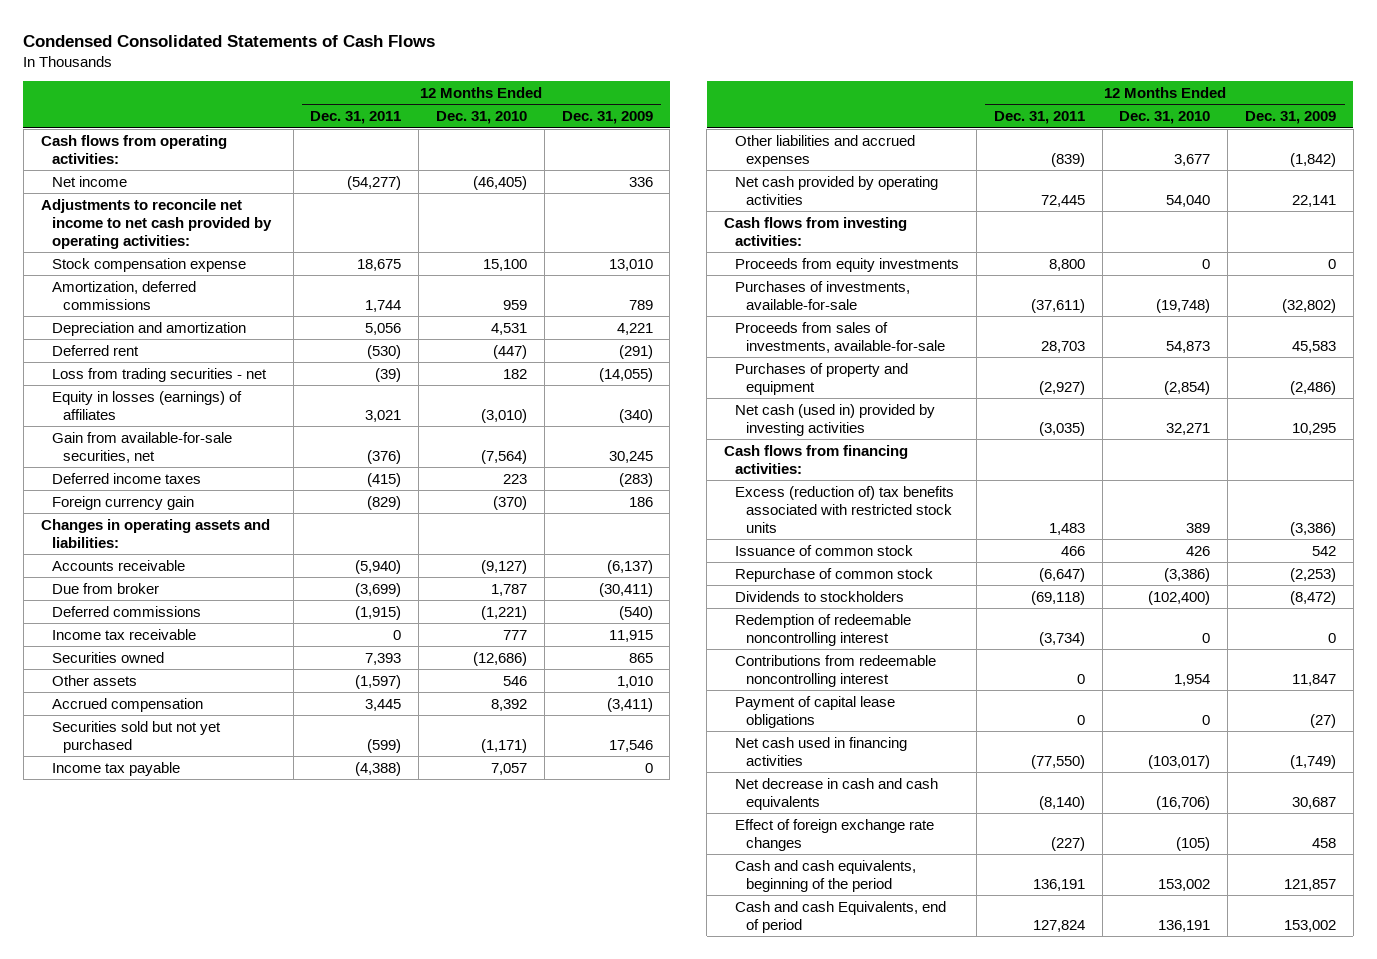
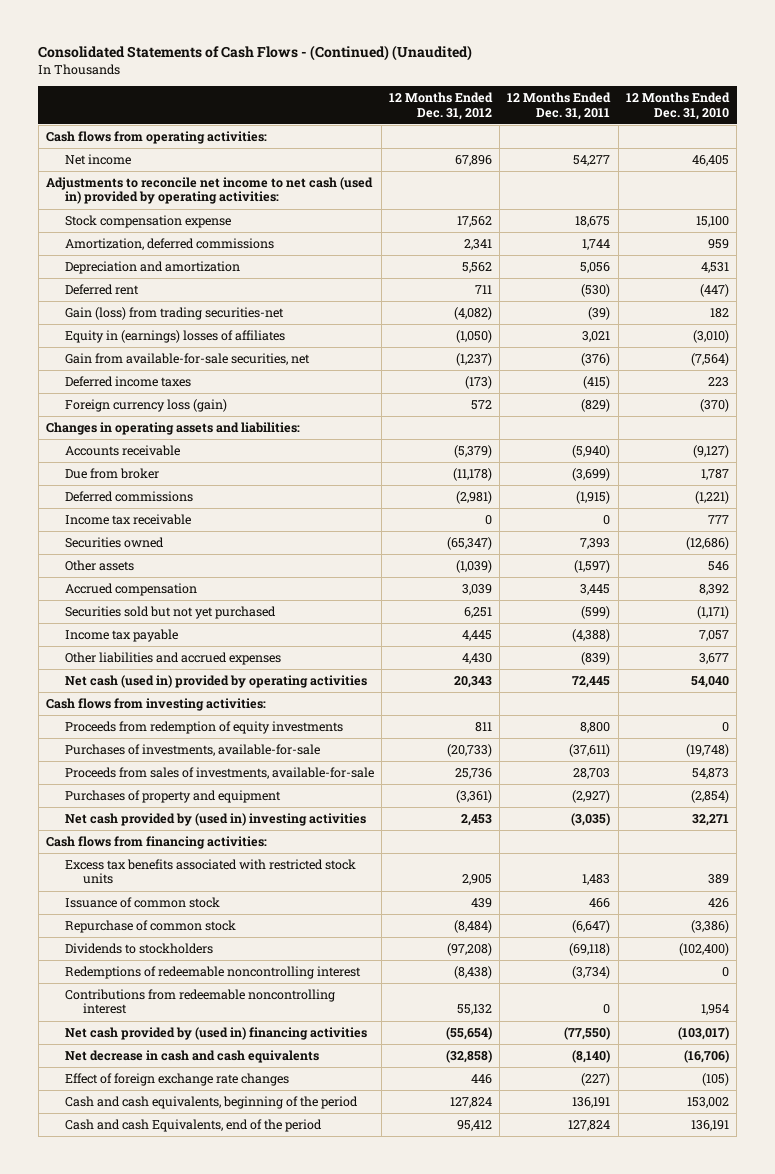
[23,34,436,47] Condensed Consolidated Statements of Cash Flows -> [38,45,473,62] Consolidated Statements of Cash Flows - (Continued) (Unaudited)
[561,111,653,125] Dec. 31, 2009 -> none
none -> [389,92,494,120] 12 Months Ended Dec. 31, 2012
[347,175,402,190] (54,277) -> [573,155,611,167] 54,277
[472,175,527,190] (46,405) -> [691,155,729,167] 46,405
[40,198,272,249] Adjustments to reconcile net income to net cash provided by operating activities: -> [46,177,374,205] Adjustments to reconcile net income to net cash (used in) provided by operating activities:
[51,367,267,382] Loss from trading securities - net -> [64,307,284,321] Gain (loss) from trading securities-net
[51,390,242,420] Equity in losses (earnings) of affiliates -> [64,330,285,344] Equity in (earnings) losses of affiliates
[51,495,194,510] Foreign currency gain -> [64,399,227,413] Foreign currency loss (gain)
[735,175,939,205] Net cash provided by operating activities -> [64,675,367,689] Net cash (used in) provided by operating activities
[735,257,960,272] Proceeds from equity investments -> [64,721,343,735] Proceeds from redemption of equity investments
[735,403,936,436] Net cash (used in) provided by investing activities -> [64,813,366,827] Net cash provided by (used in) investing activities
[735,485,955,533] Excess (reduction of) tax benefits associated with restricted stock units -> [64,859,356,885] Excess tax benefits associated with restricted stock units
[735,613,912,646] Redemption of redeemable noncontrolling interest -> [64,966,361,980] Redemptions of redeemable noncontrolling interest
[735,695,896,728] Payment of capital lease obligations -> none
[735,736,908,766] Net cash used in financing activities -> [64,1027,367,1041] Net cash provided by (used in) financing activities
[735,900,947,933] Cash and cash Equivalents, end of period -> [64,1119,322,1133] Cash and cash Equivalents, end of the period

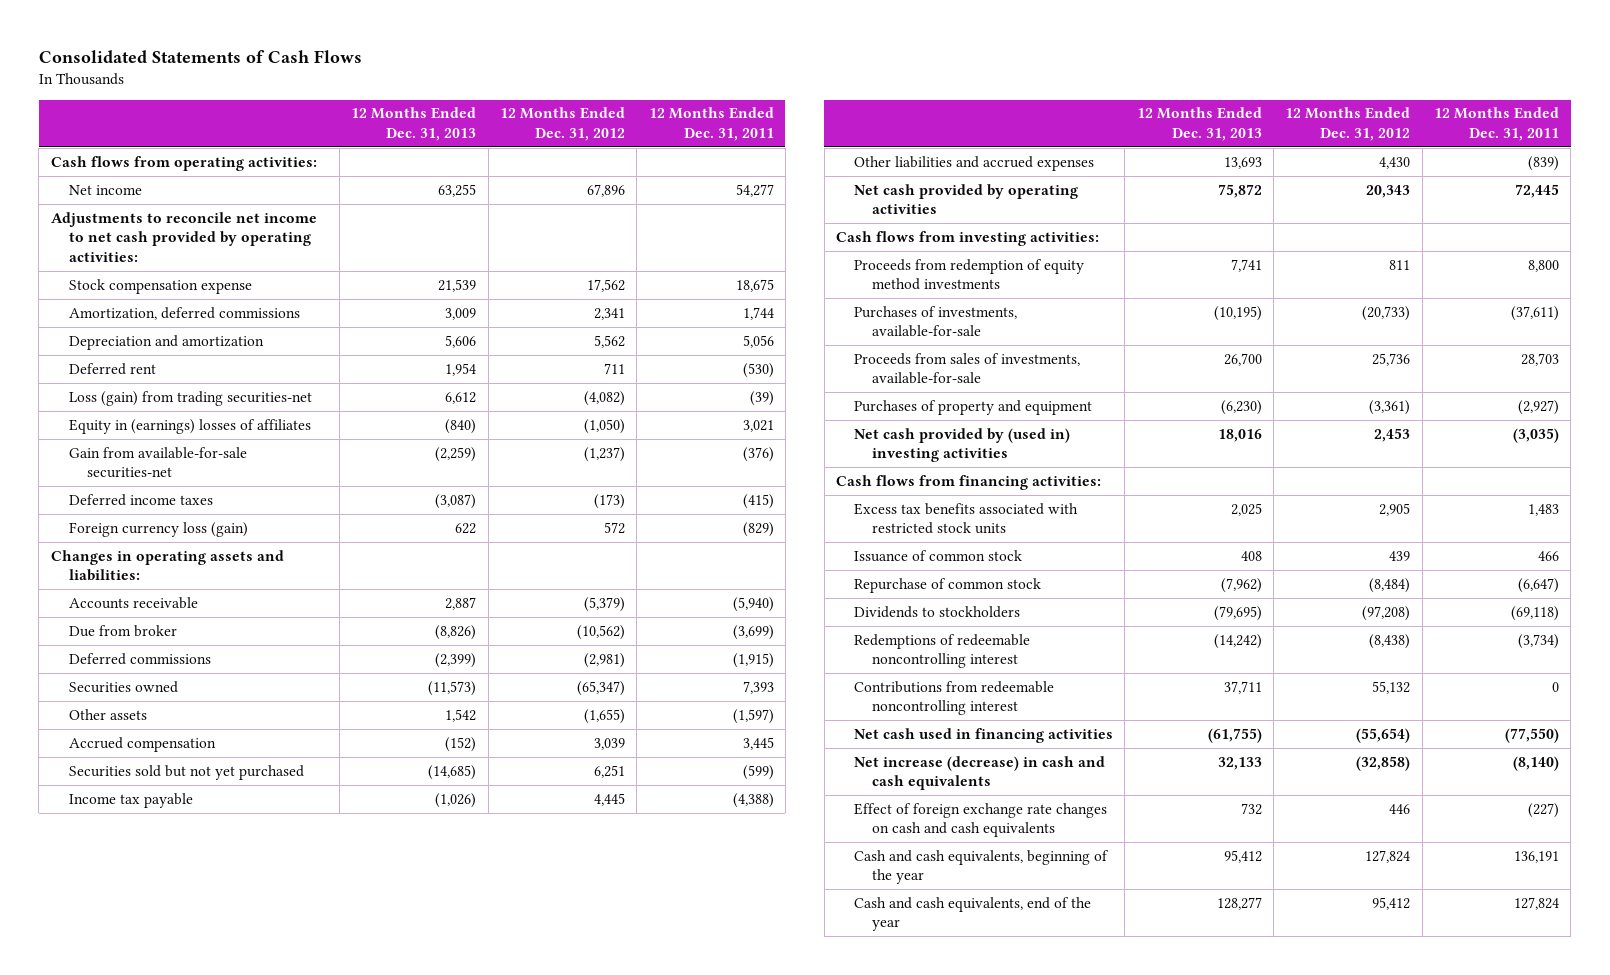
[38,45,473,62] Consolidated Statements of Cash Flows - (Continued) (Unaudited) -> [38,49,362,63] Consolidated Statements of Cash Flows
[625,92,730,120] 12 Months Ended Dec. 31, 2010 -> none
none -> [351,107,477,141] 12 Months Ended Dec. 31, 2013
[46,177,374,205] Adjustments to reconcile net income to net cash (used in) provided by operating activities: -> [50,211,317,262] Adjustments to reconcile net income to net cash provided by operating activities:
[64,307,284,321] Gain (loss) from trading securities-net -> [68,390,312,406] Loss (gain) from trading securities-net
[64,353,310,366] Gain from available-for-sale securities, net -> [68,446,247,479] Gain from available-for-sale securities-net
[453,468,493,482] (11,178) -> [576,624,625,640] (10,562)
[64,514,191,526] Income tax receivable -> none
[456,560,493,574] (1,039) -> [583,708,625,724] (1,655)
[64,675,367,689] Net cash (used in) provided by operating activities -> [854,183,1079,215] Net cash provided by operating activities
[64,721,343,735] Proceeds from redemption of equity investments -> [854,258,1085,291] Proceeds from redemption of equity method investments
[64,1027,367,1041] Net cash provided by (used in) financing activities -> [854,727,1114,743] Net cash used in financing activities
[64,1050,319,1064] Net decrease in cash and cash equivalents -> [854,755,1106,791] Net increase (decrease) in cash and cash equivalents
[64,1073,289,1087] Effect of foreign exchange rate changes -> [854,802,1108,838] Effect of foreign exchange rate changes on cash and cash equivalents
[64,1096,358,1110] Cash and cash equivalents, beginning of the period -> [854,849,1110,885] Cash and cash equivalents, beginning of the year
[64,1119,322,1133] Cash and cash Equivalents, end of the period -> [854,896,1092,932] Cash and cash equivalents, end of the year

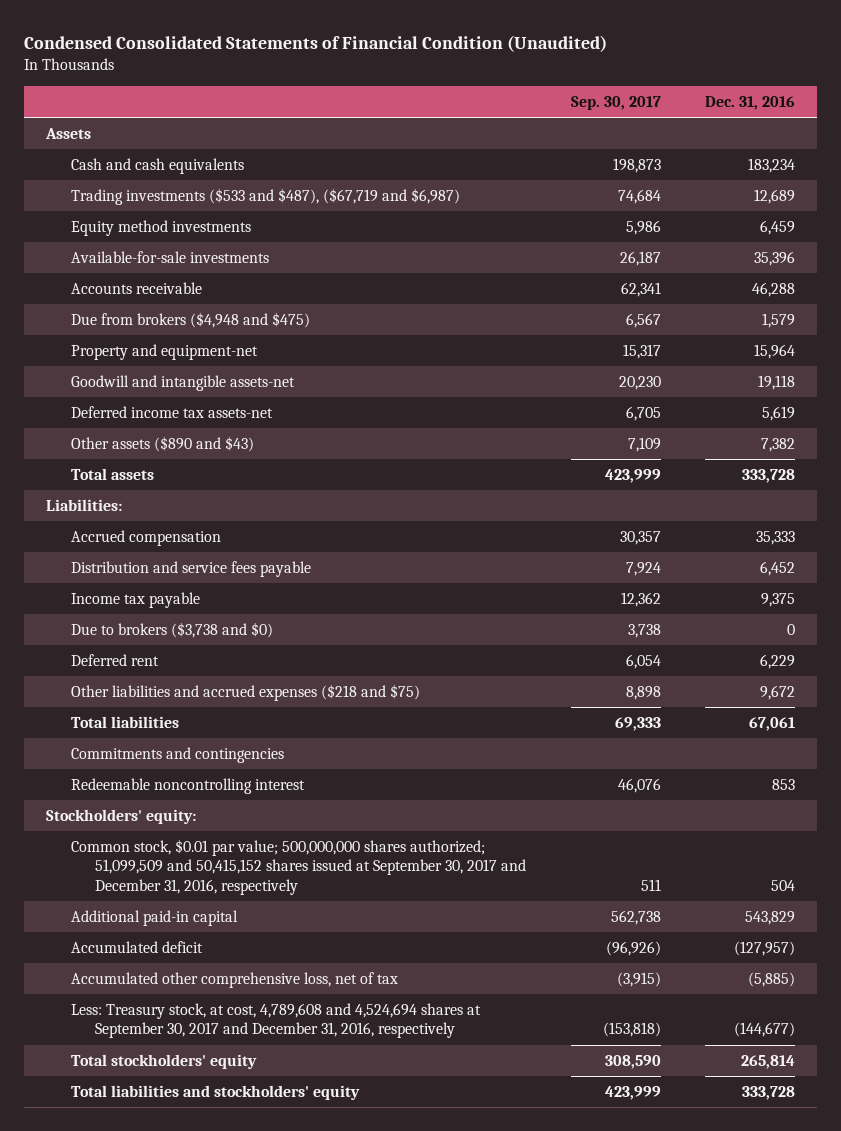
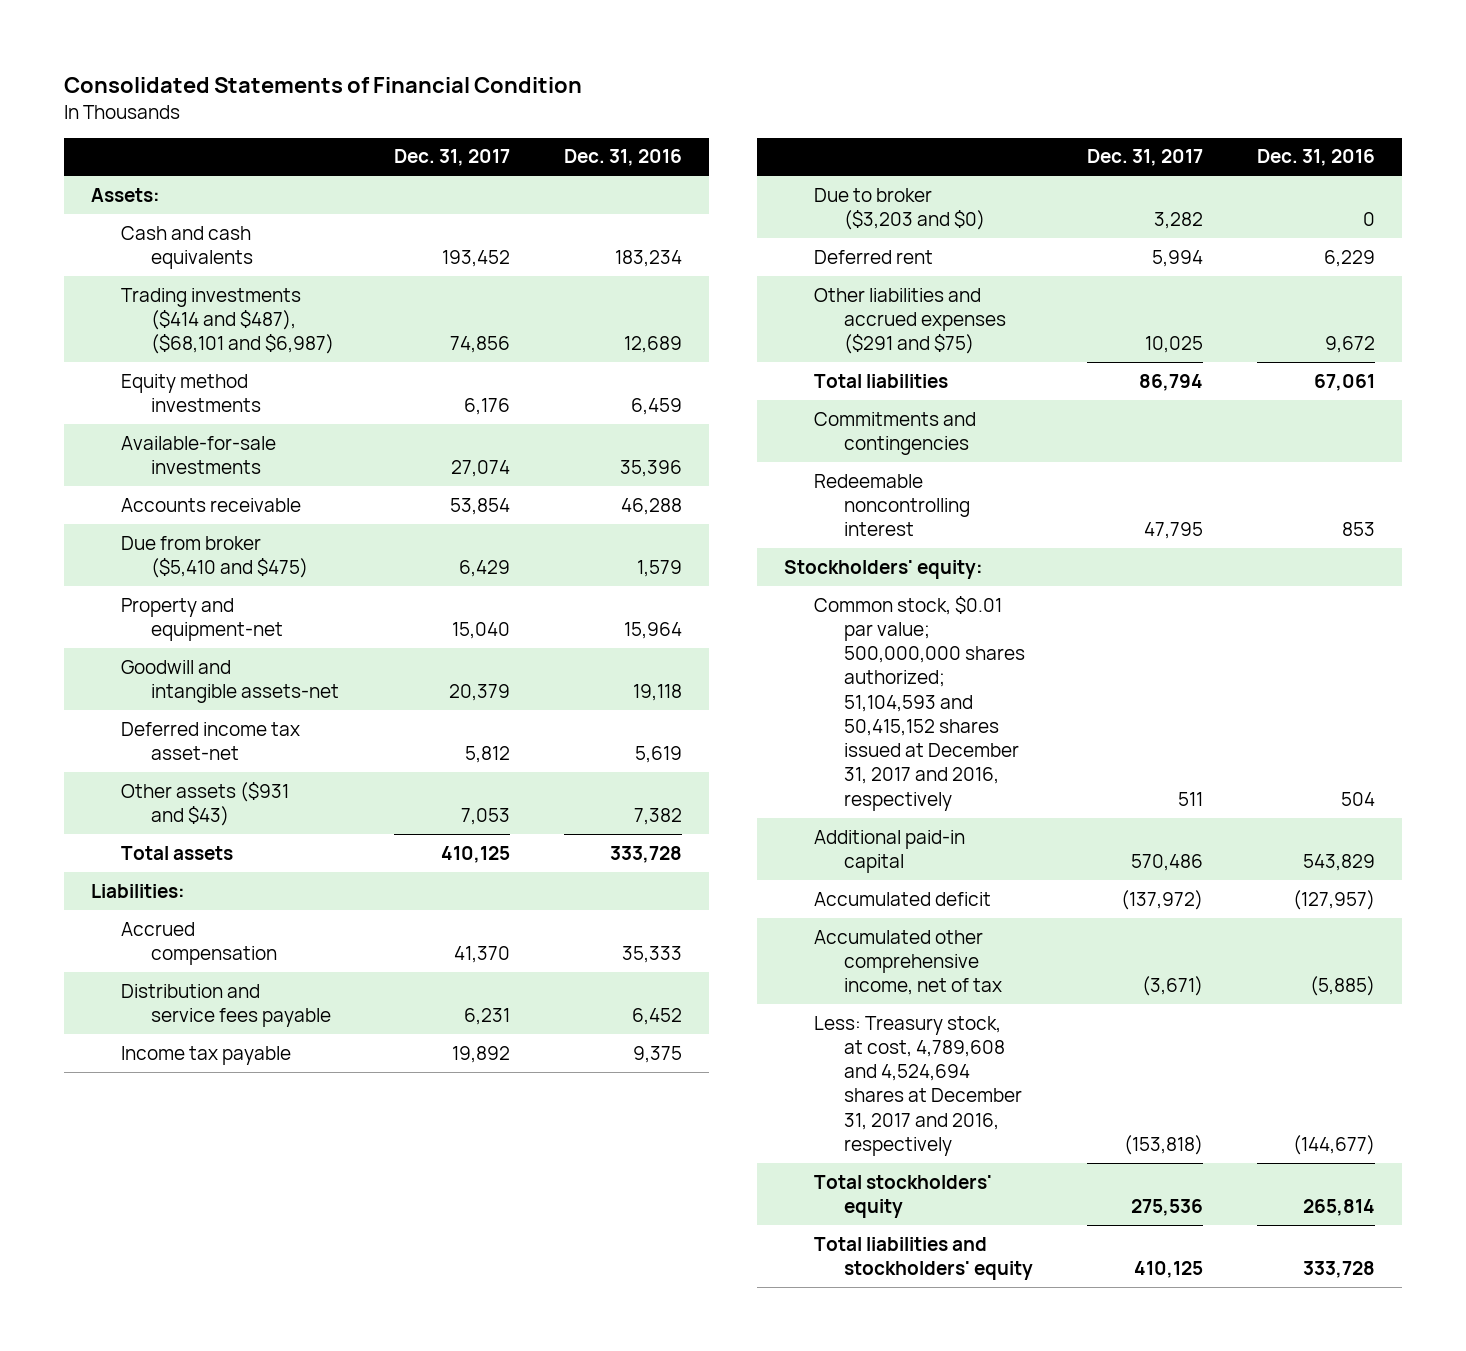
[23,34,607,52] Condensed Consolidated Statements of Financial Condition (Unaudited) -> [63,77,582,94] Consolidated Statements of Financial Condition
[570,95,661,110] Sep. 30, 2017 -> none
none -> [393,149,510,167] Dec. 31, 2017
[45,128,92,140] Assets -> [90,187,160,202] Assets:
[70,188,460,206] Trading investments ($533 and $487), ($67,719 and $6,987) -> [120,287,334,355] Trading investments ($414 and $487), ($68,101 and $6,987)
[70,312,310,329] Due from brokers ($4,948 and $475) -> [120,535,308,579] Due from broker ($5,410 and $475)
[70,406,273,419] Deferred income tax assets-net -> [120,721,300,761] Deferred income tax asset-net
[70,436,254,453] Other assets ($890 and $43) -> [120,781,289,827] Other assets ($931 and $43)
[70,622,273,639] Due to brokers ($3,738 and $0) -> [813,187,985,231] Due to broker ($3,203 and $0)
[70,684,420,702] Other liabilities and accrued expenses ($218 and $75) -> [813,287,1006,355] Other liabilities and accrued expenses ($291 and $75)
[70,839,526,895] Common stock, $0.01 par value; 500,000,000 shares authorized; 51,099,509 and 50,415,152 shares issued at September 30, 2017 and December 31, 2016, respectively -> [813,595,1025,811] Common stock, $0.01 par value; 500,000,000 shares authorized; 51,104,593 and 50,415,152 shares issued at December 31, 2017 and 2016, respectively
[70,972,398,989] Accumulated other comprehensive loss, net of tax -> [813,929,1002,996] Accumulated other comprehensive income, net of tax
[70,1003,481,1039] Less: Treasury stock, at cost, 4,789,608 and 4,524,694 shares at September 30, 2017 and December 31, 2016, respectively -> [813,1015,1022,1156] Less: Treasury stock, at cost, 4,789,608 and 4,524,694 shares at December 31, 2017 and 2016, respectively

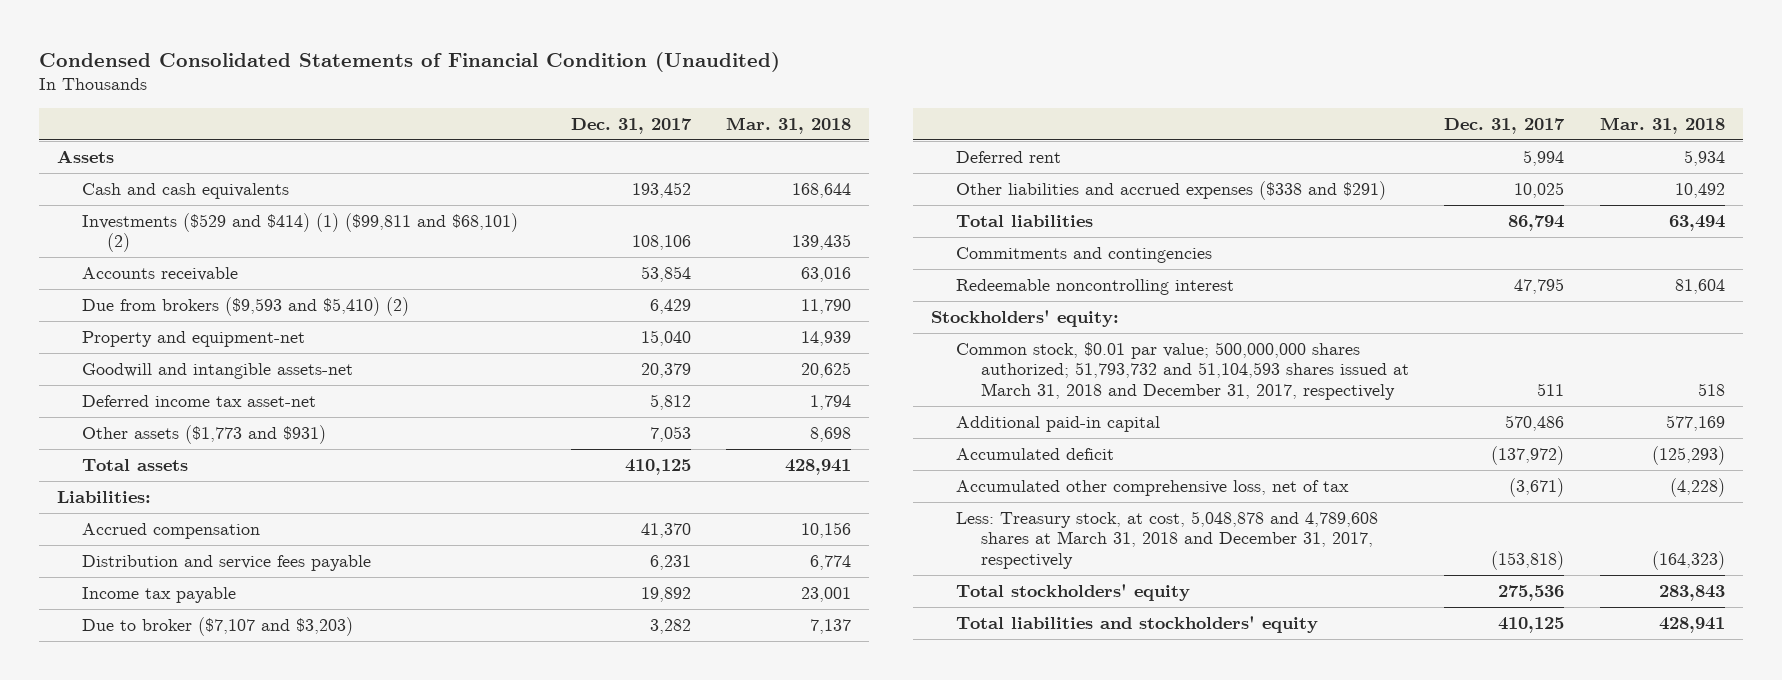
[63,77,582,94] Consolidated Statements of Financial Condition -> [39,51,781,72] Condensed Consolidated Statements of Financial Condition (Unaudited)
[564,149,683,167] Dec. 31, 2016 -> none
none -> [726,116,852,134] Mar. 31, 2018
[90,187,160,202] Assets: -> [57,149,115,163] Assets
[120,287,334,355] Trading investments ($414 and $487), ($68,101 and $6,987) -> none
[120,373,261,413] Equity method investments -> none
[120,435,276,475] Available-for-sale investments -> none
none -> [82,212,519,253] Investments ($529 and $414) (1) ($99,811 and $68,101) (2)
[120,535,308,579] Due from broker ($5,410 and $475) -> [82,296,410,316] Due from brokers ($9,593 and $5,410) (2)
[120,781,289,827] Other assets ($931 and $43) -> [82,424,327,444] Other assets ($1,773 and $931)
[813,187,985,231] Due to broker ($3,203 and $0) -> [82,616,354,636] Due to broker ($7,107 and $3,203)
[813,287,1006,355] Other liabilities and accrued expenses ($291 and $75) -> [955,180,1386,200] Other liabilities and accrued expenses ($338 and $291)
[813,595,1025,811] Common stock, $0.01 par value; 500,000,000 shares authorized; 51,104,593 and 50,415,152 shares issued at December 31, 2017 and 2016, respectively -> [955,341,1409,400] Common stock, $0.01 par value; 500,000,000 shares authorized; 51,793,732 and 51,104,593 shares issued at March 31, 2018 and December 31, 2017, respectively
[813,929,1002,996] Accumulated other comprehensive income, net of tax -> [955,479,1349,496] Accumulated other comprehensive loss, net of tax
[813,1015,1022,1156] Less: Treasury stock, at cost, 4,789,608 and 4,524,694 shares at December 31, 2017 and 2016, respectively -> [955,510,1378,569] Less: Treasury stock, at cost, 5,048,878 and 4,789,608 shares at March 31, 2018 and December 31, 2017, respectively

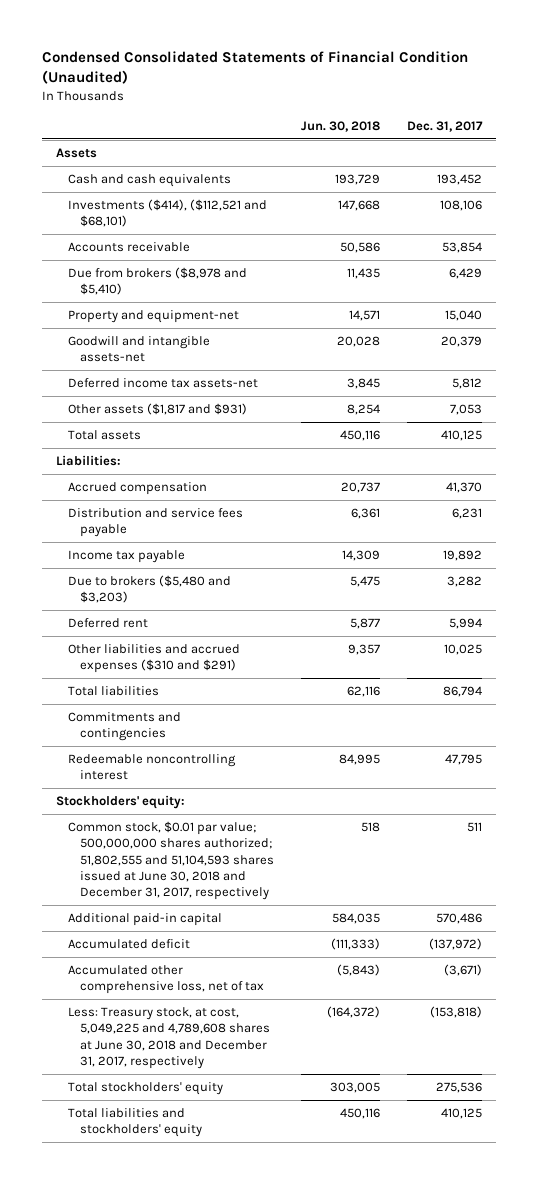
[726,116,852,134] Mar. 31, 2018 -> none
none -> [301,120,381,132] Jun. 30, 2018
[82,212,519,253] Investments ($529 and $414) (1) ($99,811 and $68,101) (2) -> [67,198,267,228] Investments ($414), ($112,521 and $68,101)
[82,296,410,316] Due from brokers ($9,593 and $5,410) (2) -> [67,266,247,296] Due from brokers ($8,978 and $5,410)
[82,394,317,407] Deferred income tax asset-net -> [67,377,258,388] Deferred income tax assets-net
[82,424,327,444] Other assets ($1,773 and $931) -> [67,402,247,415] Other assets ($1,817 and $931)
[82,616,354,636] Due to broker ($7,107 and $3,203) -> [67,574,231,604] Due to brokers ($5,480 and $3,203)
[955,180,1386,200] Other liabilities and accrued expenses ($338 and $291) -> [67,643,240,674] Other liabilities and accrued expenses ($310 and $291)
[955,341,1409,400] Common stock, $0.01 par value; 500,000,000 shares authorized; 51,793,732 and 51,104,593 shares issued at March 31, 2018 and December 31, 2017, respectively -> [67,820,275,901] Common stock, $0.01 par value; 500,000,000 shares authorized; 51,802,555 and 51,104,593 shares issued at June 30, 2018 and December 31, 2017, respectively
[955,510,1378,569] Less: Treasury stock, at cost, 5,048,878 and 4,789,608 shares at March 31, 2018 and December 31, 2017, respectively -> [67,1006,271,1069] Less: Treasury stock, at cost, 5,049,225 and 4,789,608 shares at June 30, 2018 and December 31, 2017, respectively

